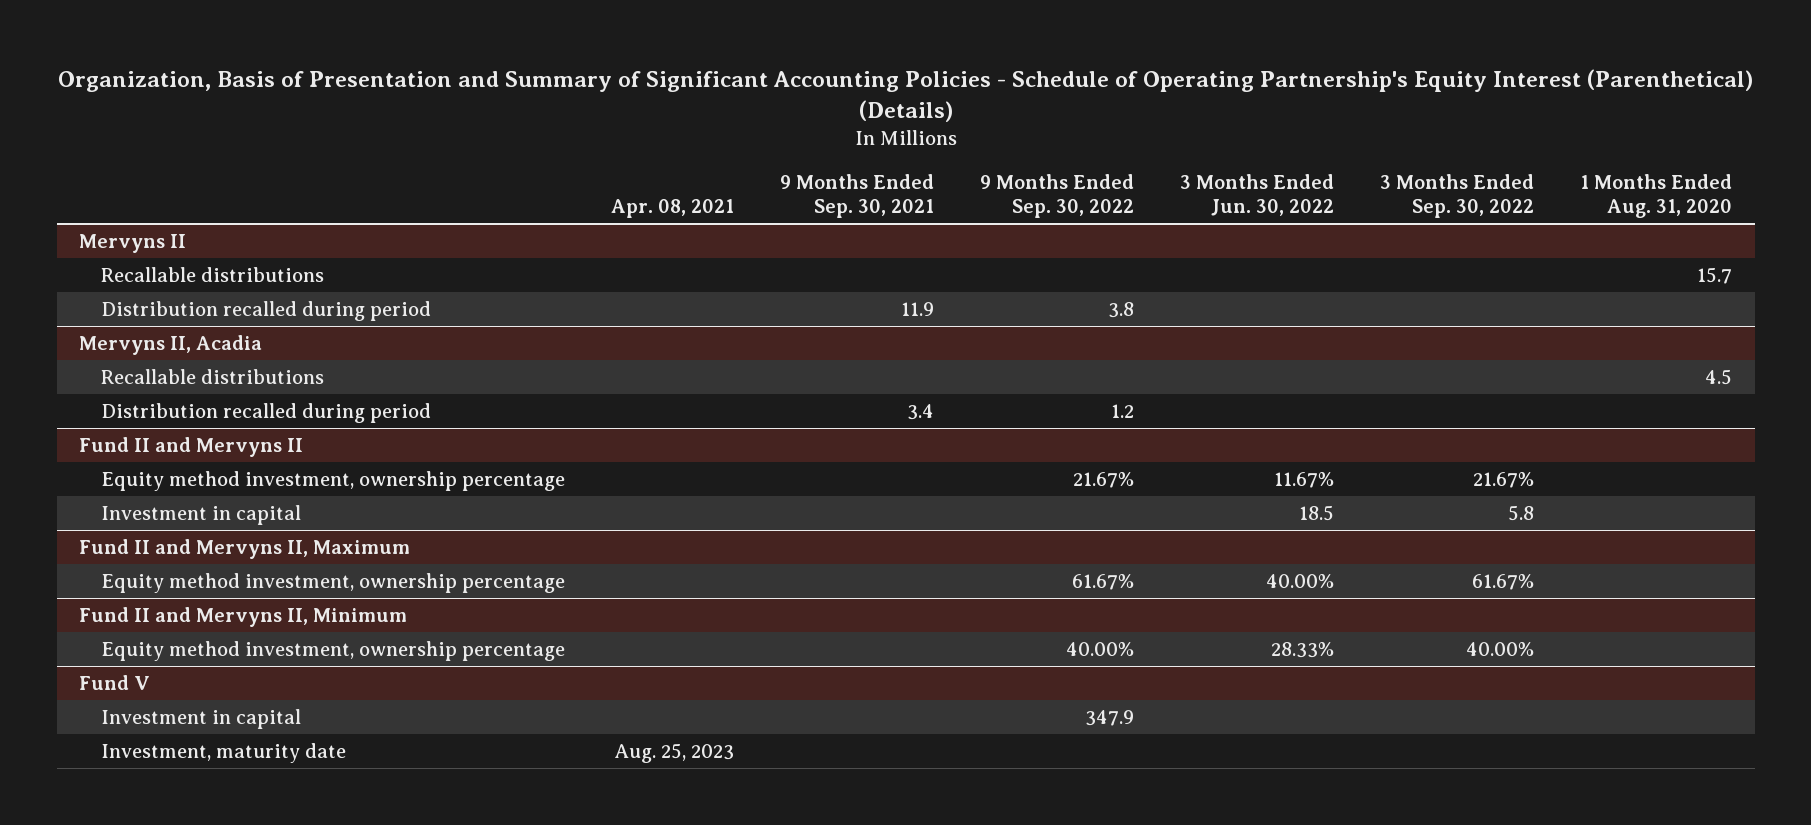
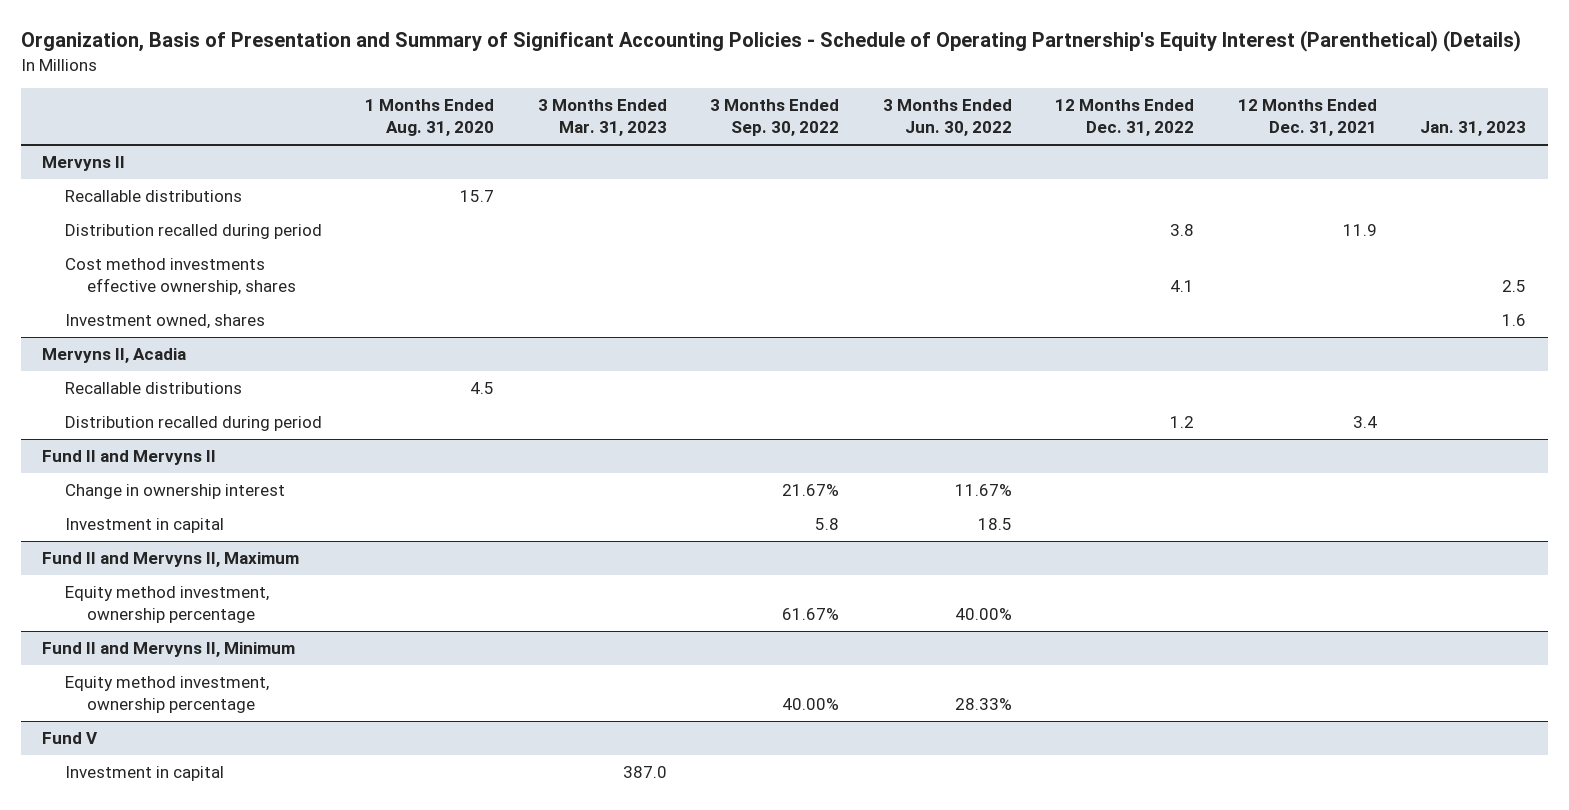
[610,199,734,219] Apr. 08, 2021 -> none
[779,173,934,219] 9 Months Ended Sep. 30, 2021 -> none
[979,173,1134,219] 9 Months Ended Sep. 30, 2022 -> none
none -> [537,99,667,137] 3 Months Ended Mar. 31, 2023
none -> [1055,99,1195,137] 12 Months Ended Dec. 31, 2022
none -> [1237,99,1377,137] 12 Months Ended Dec. 31, 2021
none -> [1420,121,1527,137] Jan. 31, 2023
none -> [64,258,297,296] Cost method investments effective ownership, shares
none -> [64,314,265,330] Investment owned, shares
[100,470,565,491] Equity method investment, ownership percentage -> [64,484,285,500] Change in ownership interest
[100,742,346,763] Investment, maturity date -> none

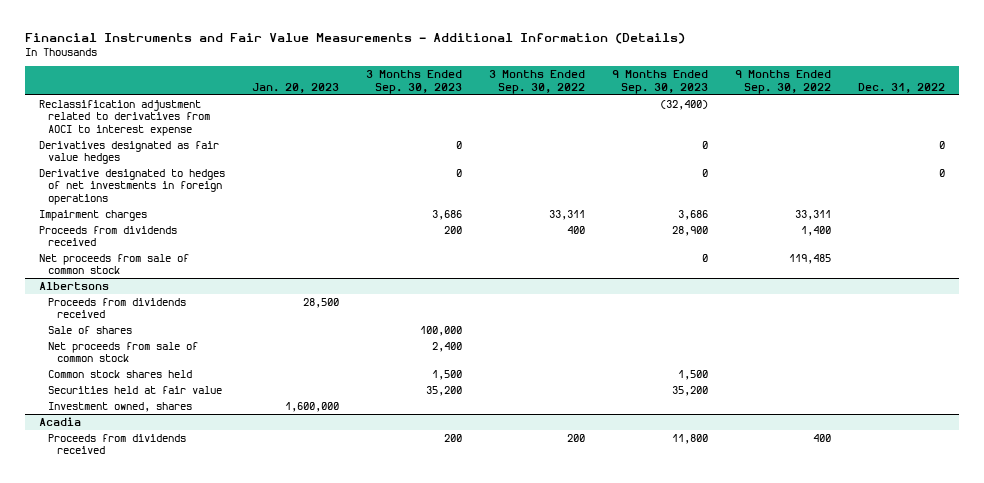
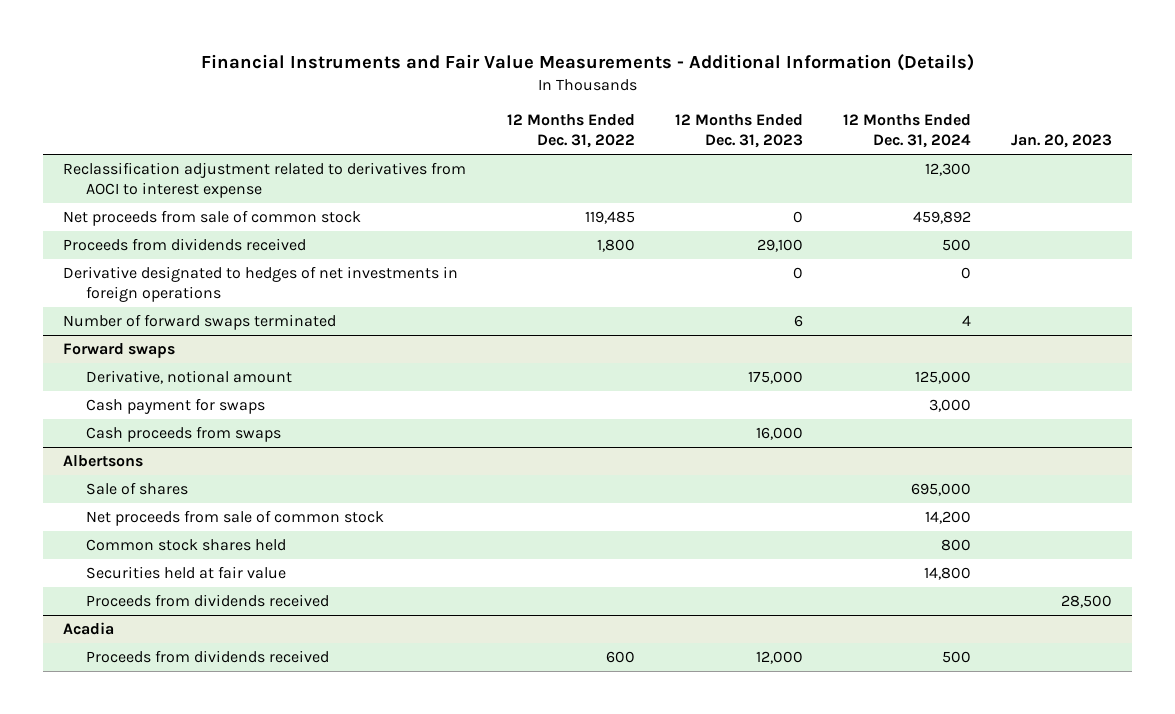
[366,70,463,94] 3 Months Ended Sep. 30, 2023 -> none
[489,70,586,94] 3 Months Ended Sep. 30, 2022 -> none
[612,70,709,94] 9 Months Ended Sep. 30, 2023 -> none
[735,70,832,94] 9 Months Ended Sep. 30, 2022 -> none
[858,82,946,93] Dec. 31, 2022 -> none
none -> [506,114,635,149] 12 Months Ended Dec. 31, 2022
none -> [674,114,803,149] 12 Months Ended Dec. 31, 2023
none -> [842,114,971,149] 12 Months Ended Dec. 31, 2024
[38,140,219,165] Derivatives designated as fair value hedges -> none
[38,209,147,221] Impairment charges -> none
[38,225,177,247] Proceeds from dividends received -> [63,237,307,251] Proceeds from dividends received
[38,168,225,205] Derivative designated to hedges of net investments in foreign operations -> [63,265,459,302] Derivative designated to hedges of net investments in foreign operations
none -> [63,313,337,330] Number of forward swaps terminated
none -> [63,342,176,358] Forward swaps
none -> [85,369,292,384] Derivative, notional amount
none -> [85,397,265,414] Cash payment for swaps
none -> [85,425,281,442] Cash proceeds from swaps
[48,401,193,412] Investment owned, shares -> none
[48,297,187,319] Proceeds from dividends received -> [85,593,329,607] Proceeds from dividends received

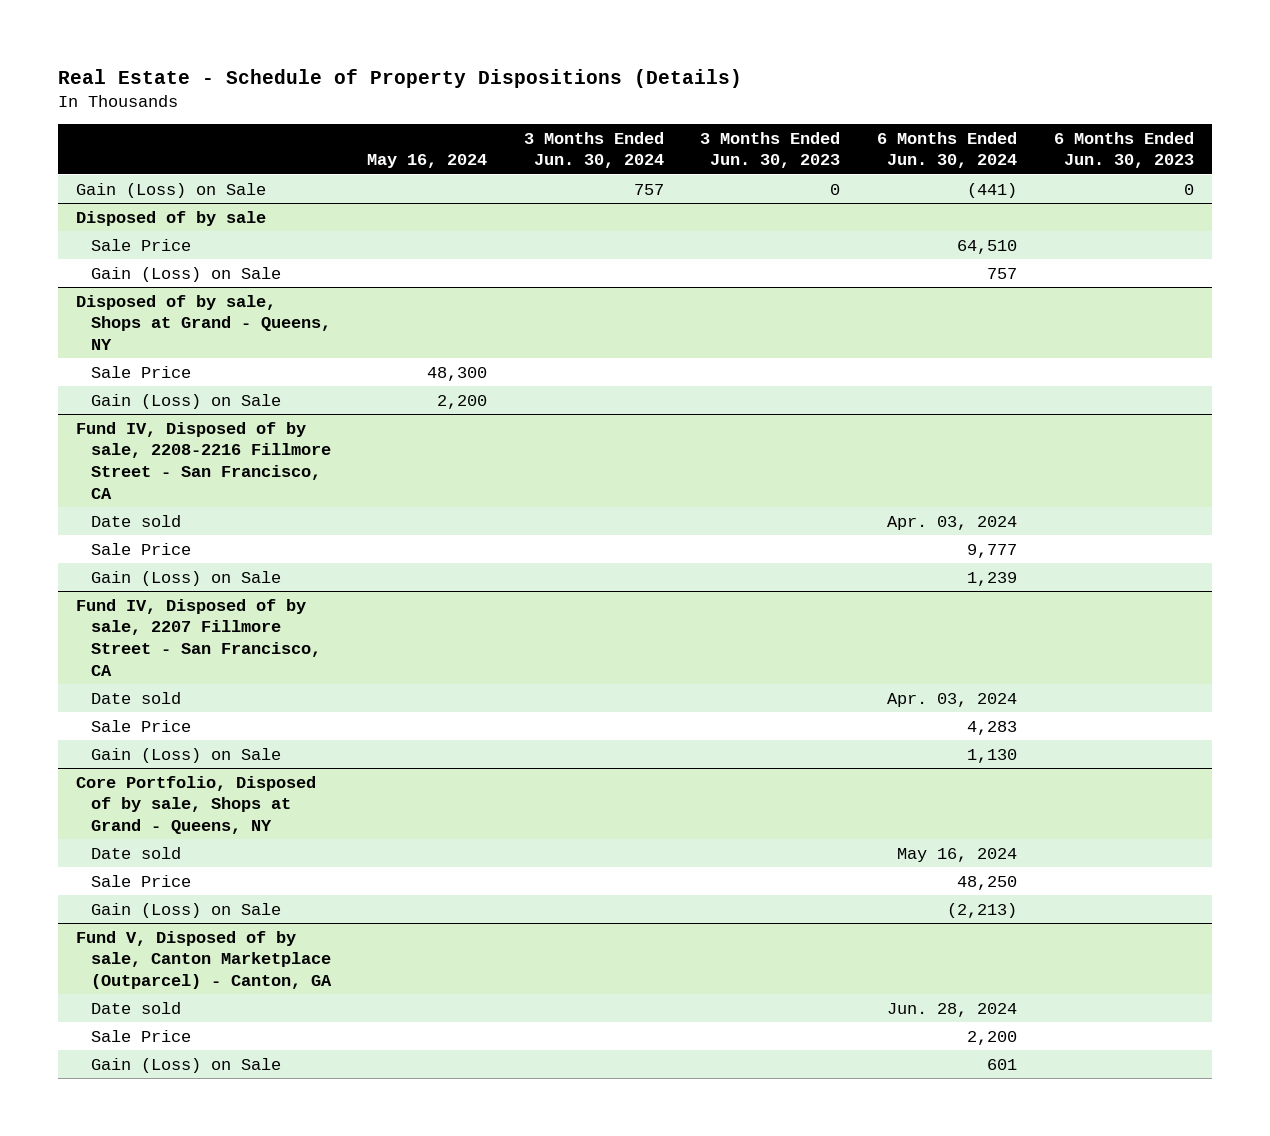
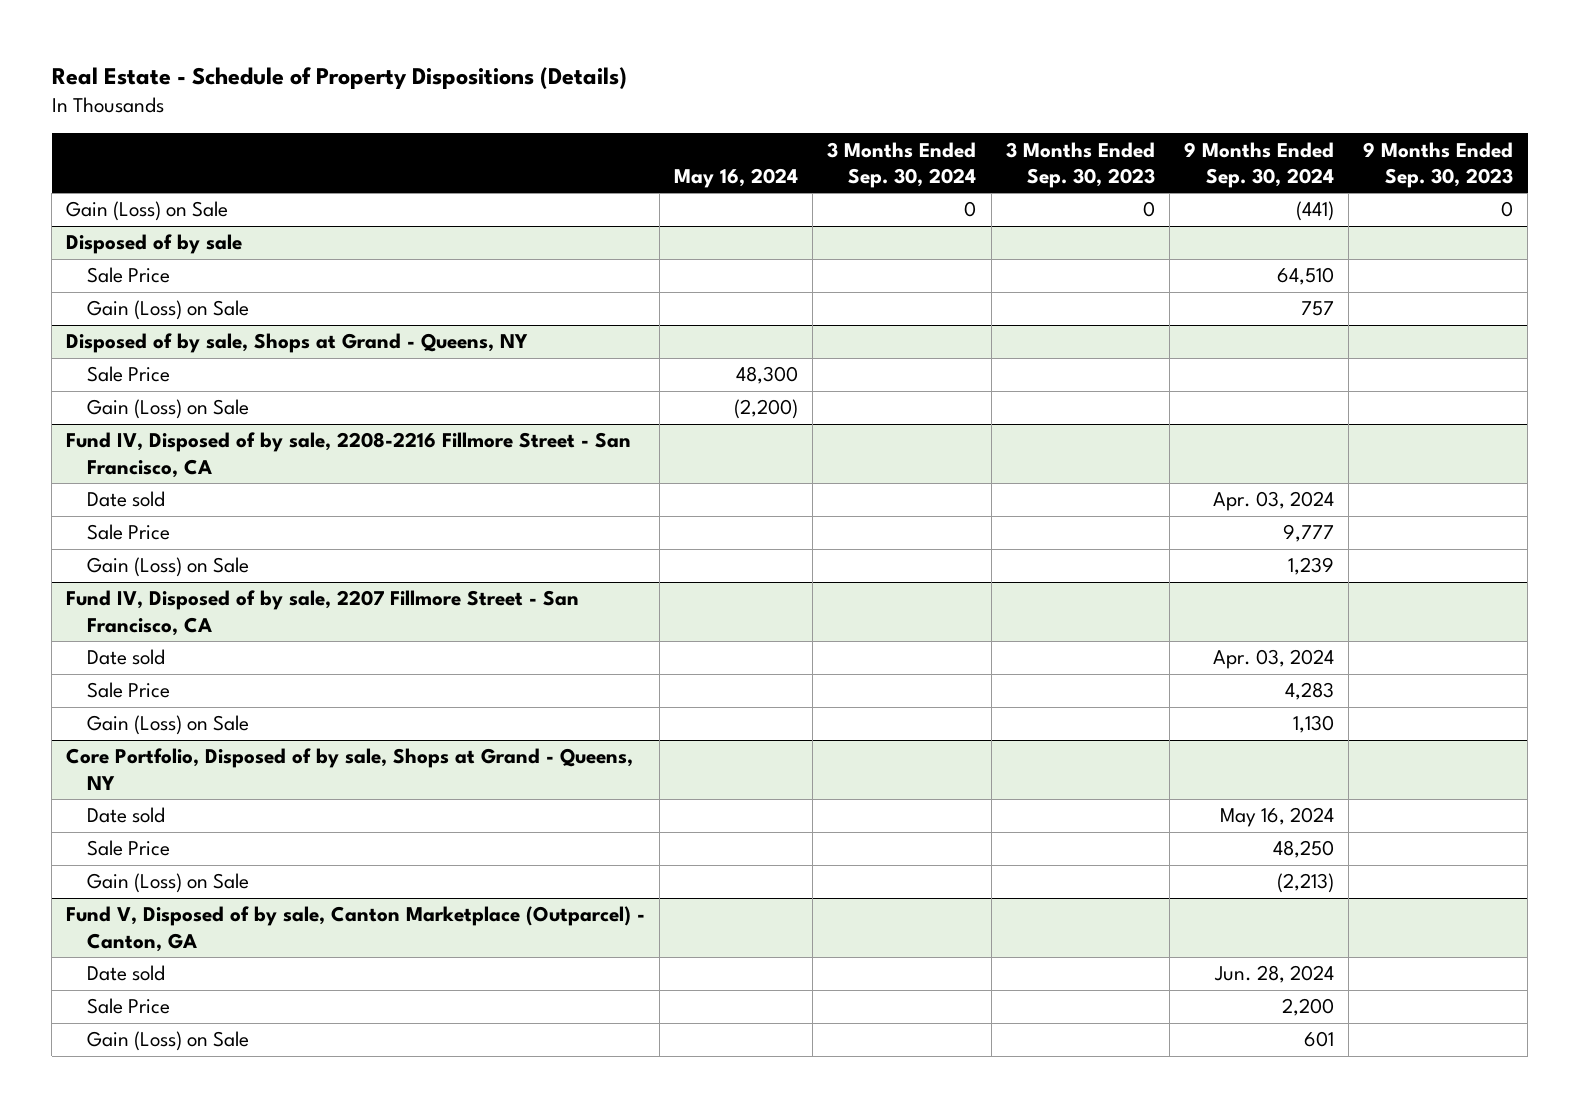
[523,131,664,169] 3 Months Ended Jun. 30, 2024 -> none
[700,131,841,169] 3 Months Ended Jun. 30, 2023 -> none
[876,131,1017,169] 6 Months Ended Jun. 30, 2024 -> none
[1053,131,1194,169] 6 Months Ended Jun. 30, 2023 -> none
none -> [827,141,977,188] 3 Months Ended Sep. 30, 2024
none -> [1005,141,1155,188] 3 Months Ended Sep. 30, 2023
none -> [1183,141,1334,188] 9 Months Ended Sep. 30, 2024
none -> [1362,141,1513,188] 9 Months Ended Sep. 30, 2023
[437,394,488,409] 2,200 -> [734,399,799,420] (2,200)

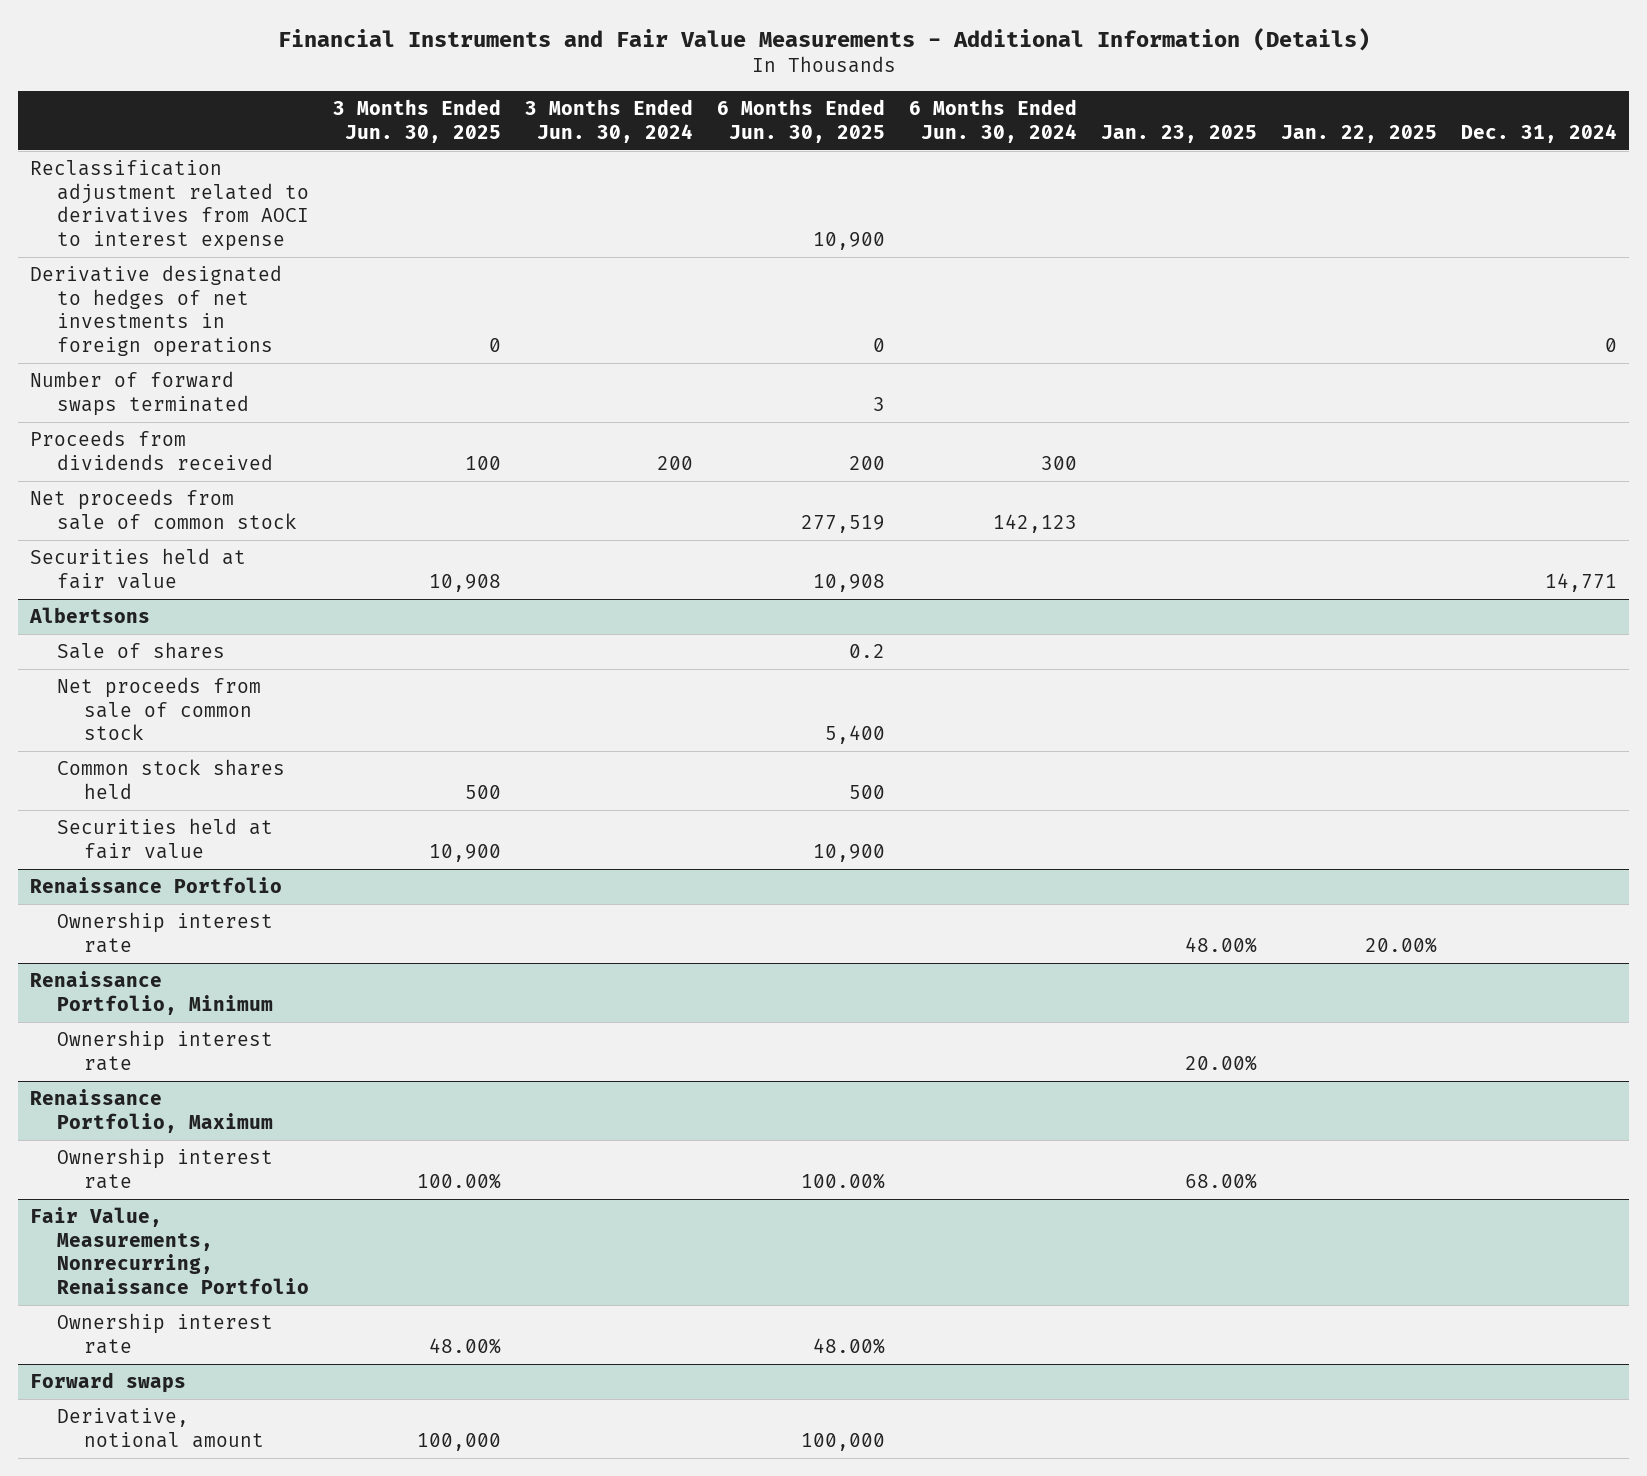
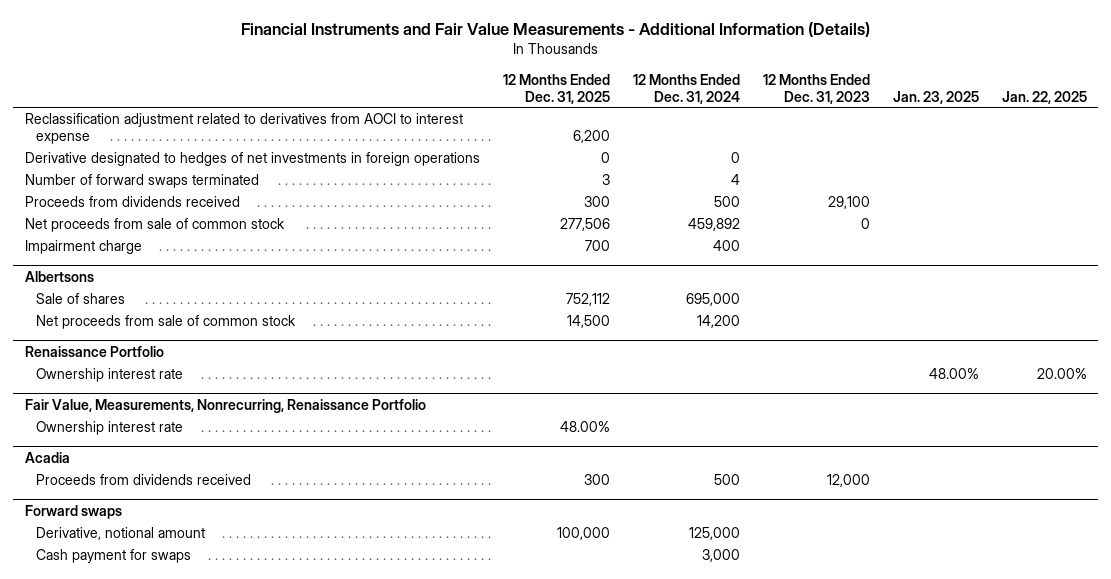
[333,99,502,143] 3 Months Ended Jun. 30, 2025 -> none
[525,99,694,143] 3 Months Ended Jun. 30, 2024 -> none
[717,99,886,143] 6 Months Ended Jun. 30, 2025 -> none
[909,99,1078,143] 6 Months Ended Jun. 30, 2024 -> none
[1461,123,1618,143] Dec. 31, 2024 -> none
none -> [502,73,610,104] 12 Months Ended Dec. 31, 2025
none -> [632,73,740,104] 12 Months Ended Dec. 31, 2024
none -> [762,73,870,104] 12 Months Ended Dec. 31, 2023
[29,548,246,589] Securities held at fair value -> none
none -> [24,240,142,255] Impairment charge
[56,759,285,799] Common stock shares held -> none
[56,818,273,859] Securities held at fair value -> none
[29,971,273,1015] Renaissance Portfolio, Minimum -> none
[56,1030,273,1071] Ownership interest rate -> none
[29,1089,273,1133] Renaissance Portfolio, Maximum -> none
[56,1148,273,1189] Ownership interest rate -> none
none -> [24,451,70,463] Acadia
none -> [35,474,251,486] Proceeds from dividends received
none -> [35,549,191,564] Cash payment for swaps

